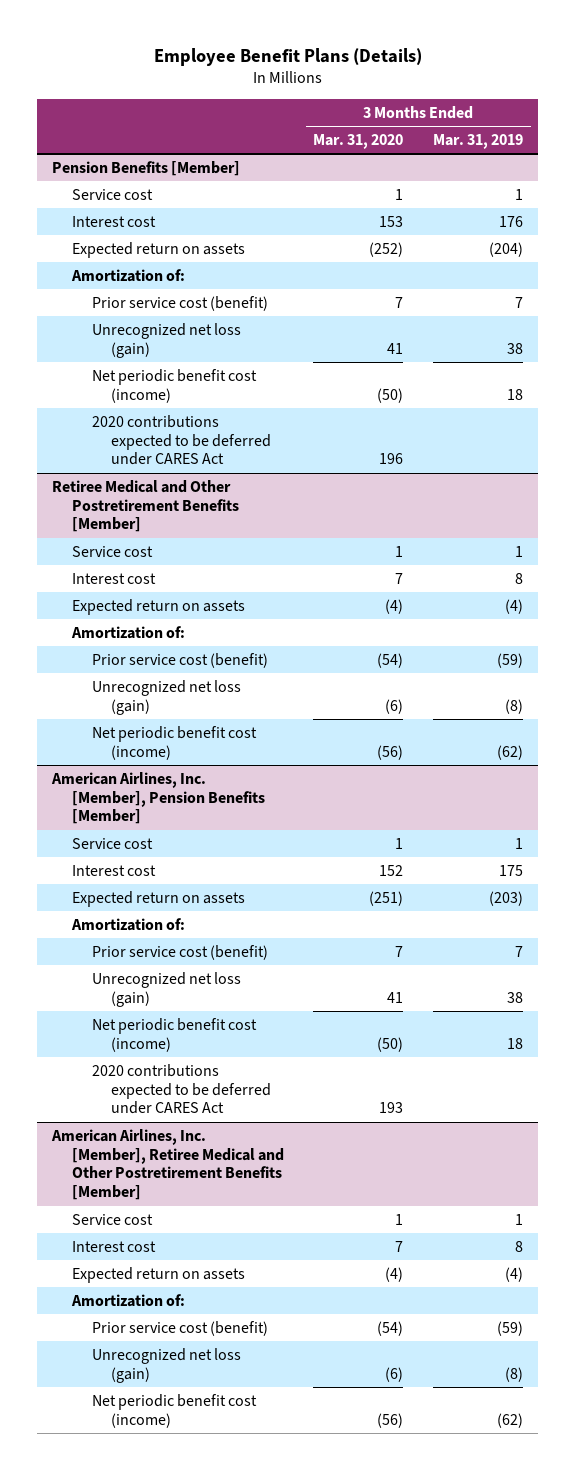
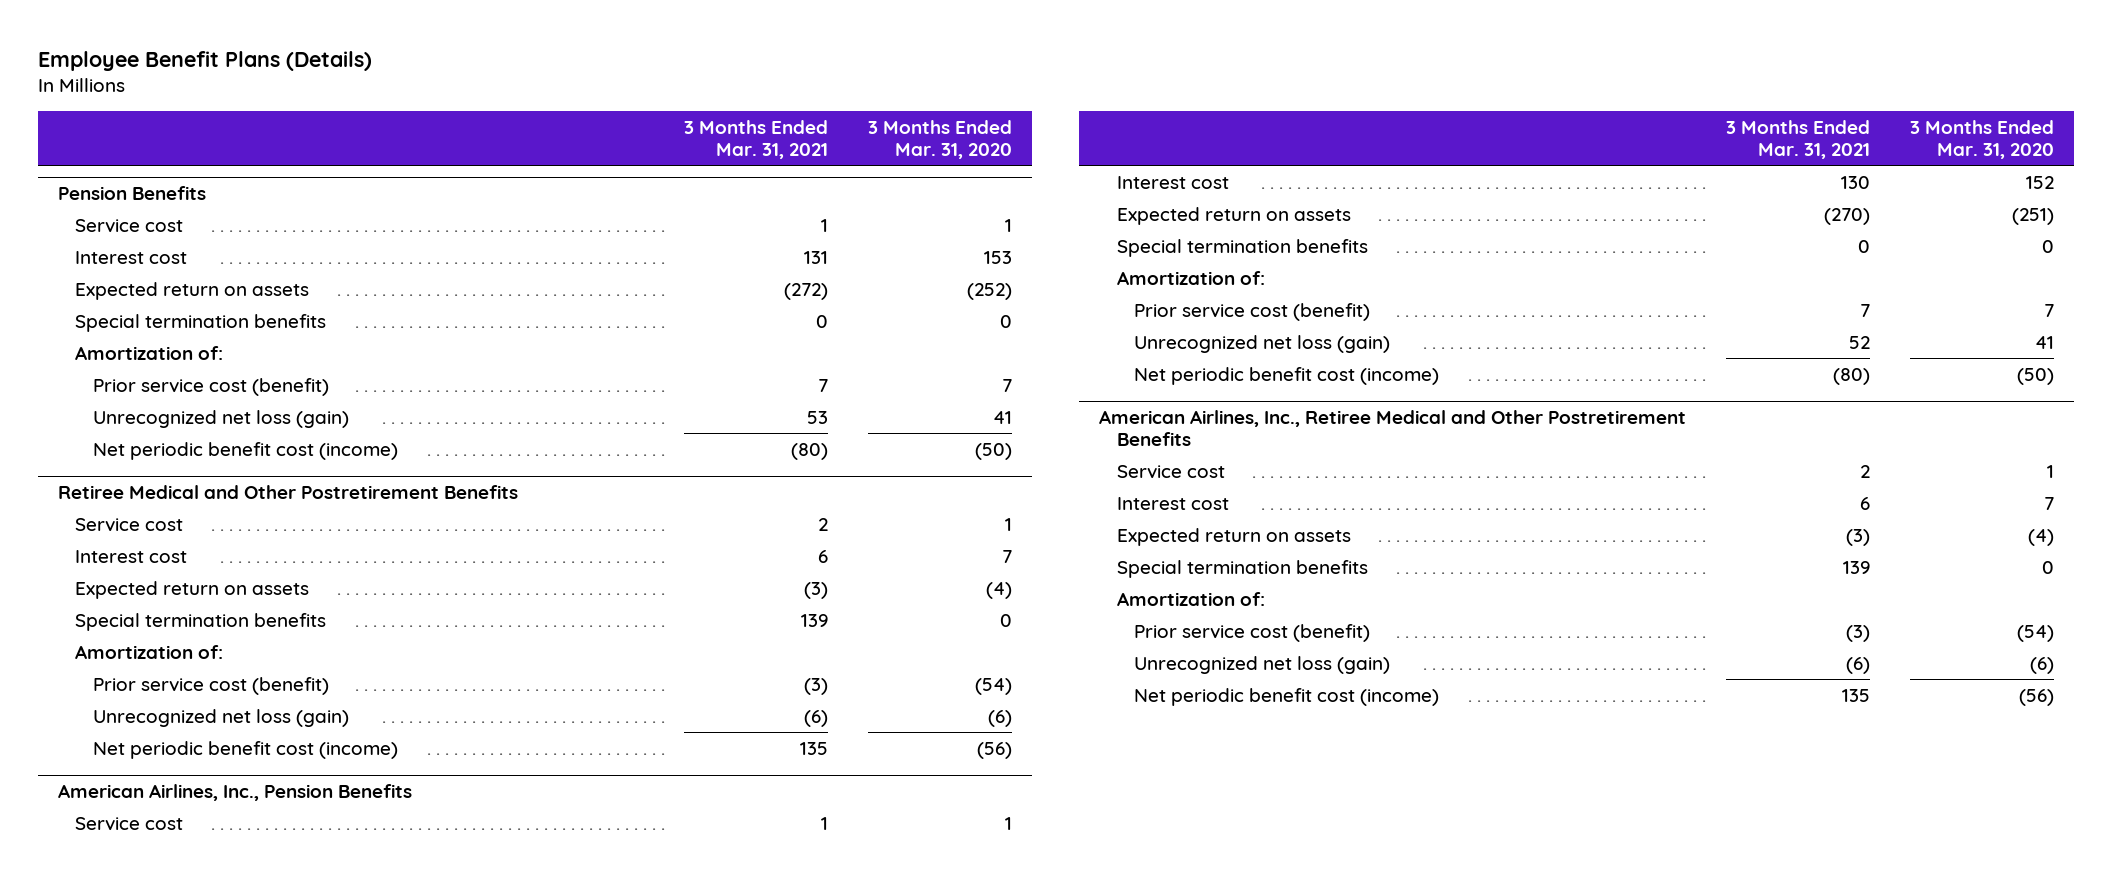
[433,134,524,150] Mar. 31, 2019 -> none
none -> [684,119,829,159] 3 Months Ended Mar. 31, 2021
[51,160,240,176] Pension Benefits [Member] -> [57,185,206,200] Pension Benefits
none -> [75,313,327,332] Special termination benefits
[91,414,272,466] 2020 contributions expected to be deferred under CARES Act -> none
[51,479,239,533] Retiree Medical and Other Postretirement Benefits [Member] -> [57,484,518,499] Retiree Medical and Other Postretirement Benefits
none -> [75,612,327,631] Special termination benefits
[50,771,265,825] American Airlines, Inc. [Member], Pension Benefits [Member] -> [57,783,412,801] American Airlines, Inc., Pension Benefits
none -> [1116,238,1368,257] Special termination benefits
[91,1063,272,1115] 2020 contributions expected to be deferred under CARES Act -> none
[50,1128,284,1201] American Airlines, Inc. [Member], Retiree Medical and Other Postretirement Benefits [Member] -> [1099,409,1687,447] American Airlines, Inc., Retiree Medical and Other Postretirement Benefits
none -> [1116,559,1368,578] Special termination benefits

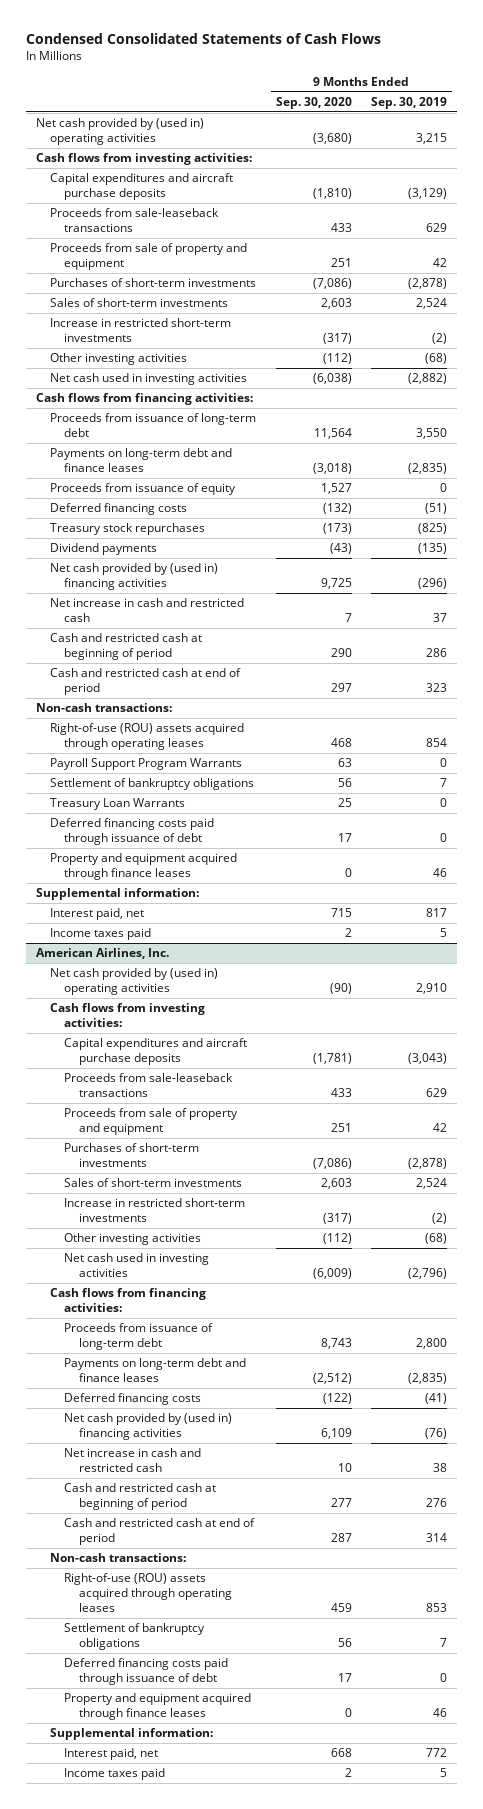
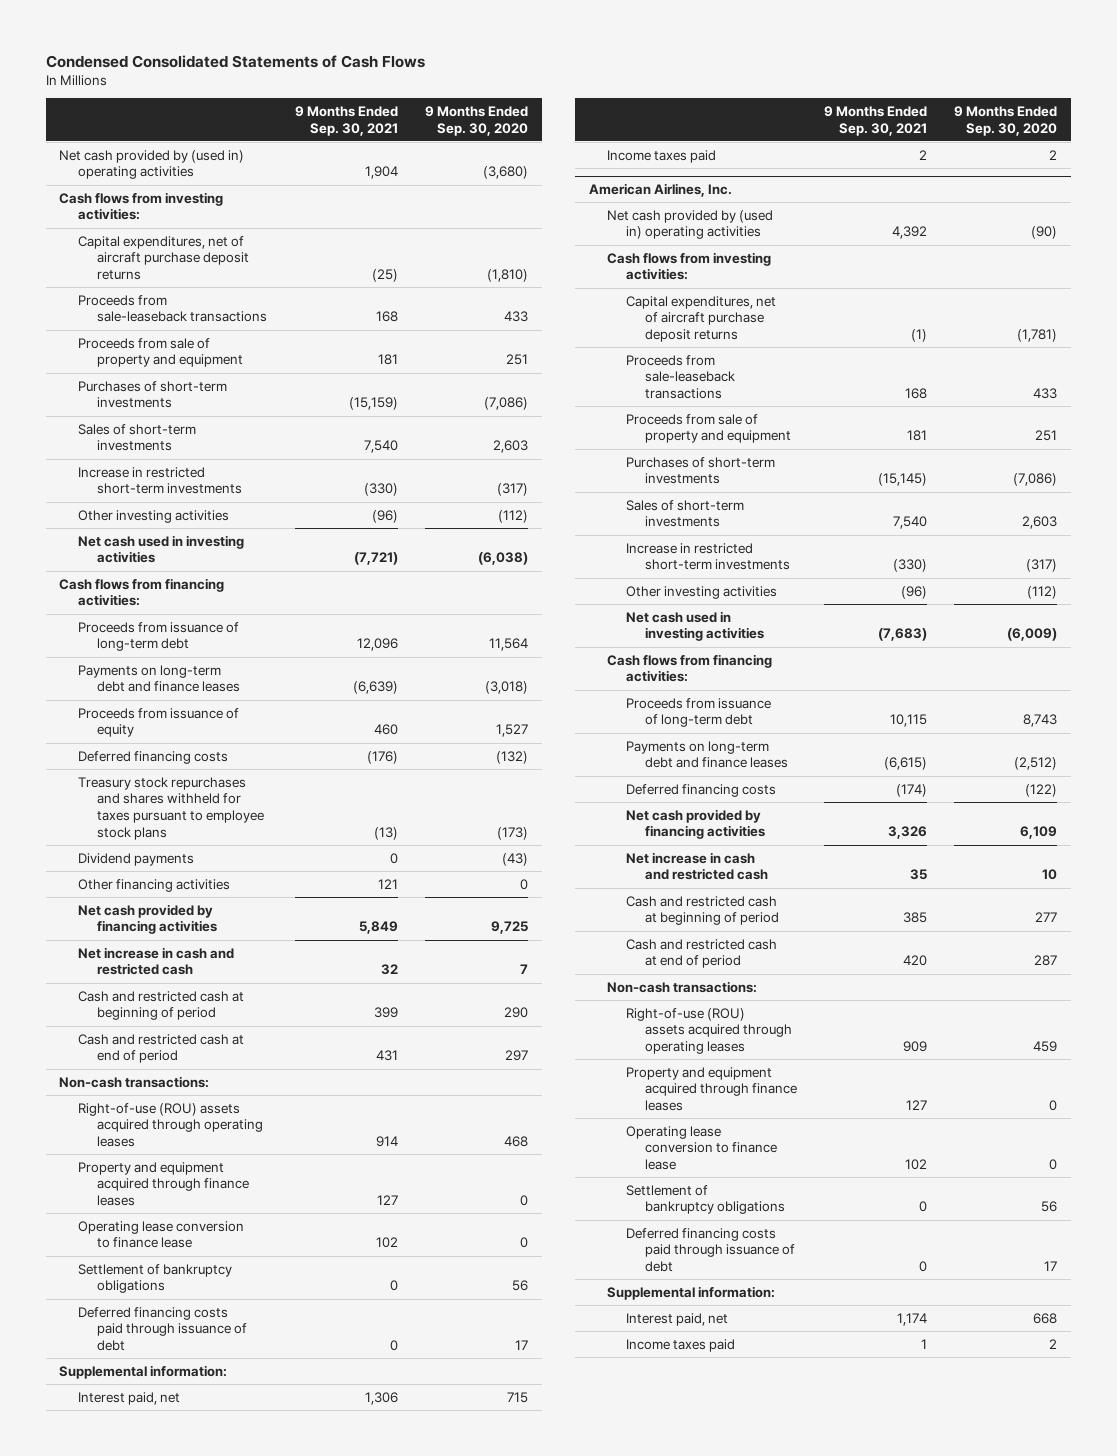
[370,97,447,110] Sep. 30, 2019 -> none
none -> [294,105,398,136] 9 Months Ended Sep. 30, 2021
[50,173,234,201] Capital expenditures and aircraft purchase deposits -> [78,235,249,281] Capital expenditures, net of aircraft purchase deposit returns
[50,523,206,536] Treasury stock repurchases -> [78,776,264,841] Treasury stock repurchases and shares withheld for taxes pursuant to employee stock plans
none -> [78,878,231,892] Other financing activities
[50,563,219,591] Net cash provided by (used in) financing activities -> [78,903,217,935] Net cash provided by financing activities
[50,758,243,771] Payroll Support Program Warrants -> none
[50,853,238,881] Property and equipment acquired through finance leases -> [78,1161,249,1207] Property and equipment acquired through finance leases
none -> [78,1220,245,1249] Operating lease conversion to finance lease
[50,798,186,811] Treasury Loan Warrants -> none
[64,1038,248,1066] Capital expenditures and aircraft purchase deposits -> [626,295,777,343] Capital expenditures, net of aircraft purchase deposit returns
[64,1413,233,1441] Net cash provided by (used in) financing activities -> [626,808,765,840] Net cash provided by financing activities
[64,1693,252,1721] Property and equipment acquired through finance leases -> [626,1066,797,1112] Property and equipment acquired through finance leases
none -> [626,1125,777,1171] Operating lease conversion to finance lease

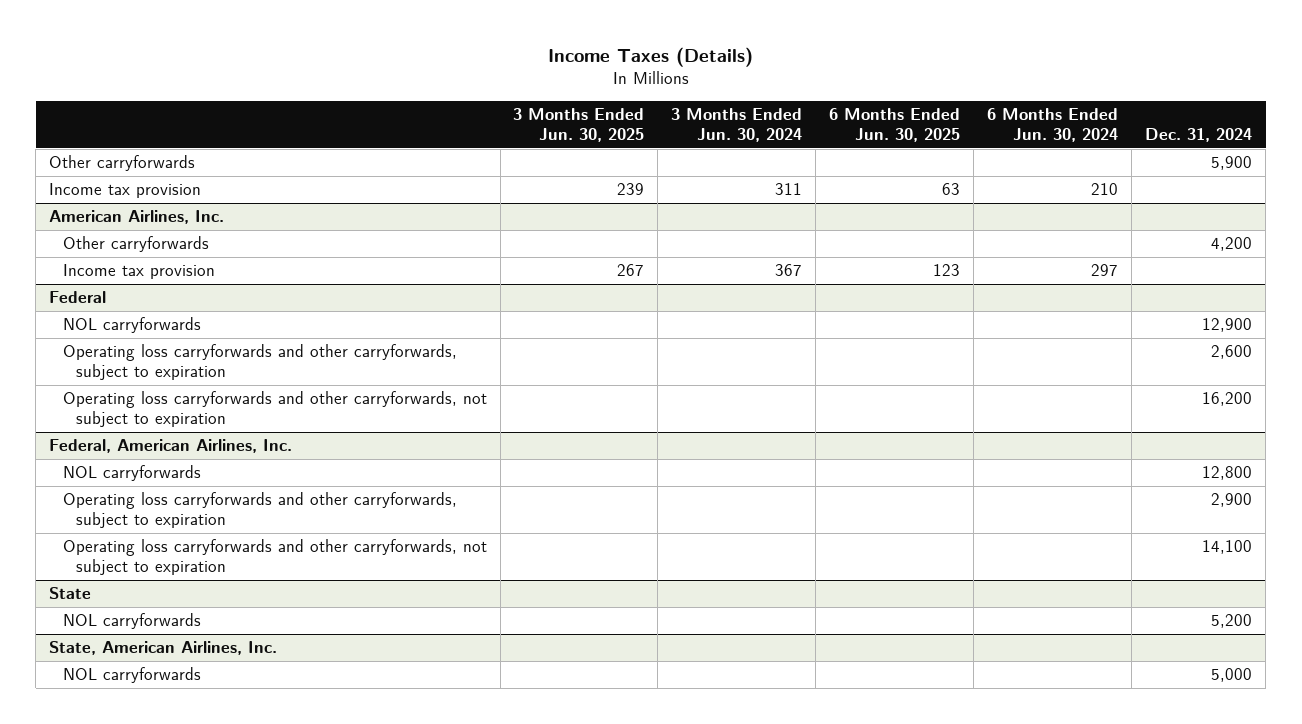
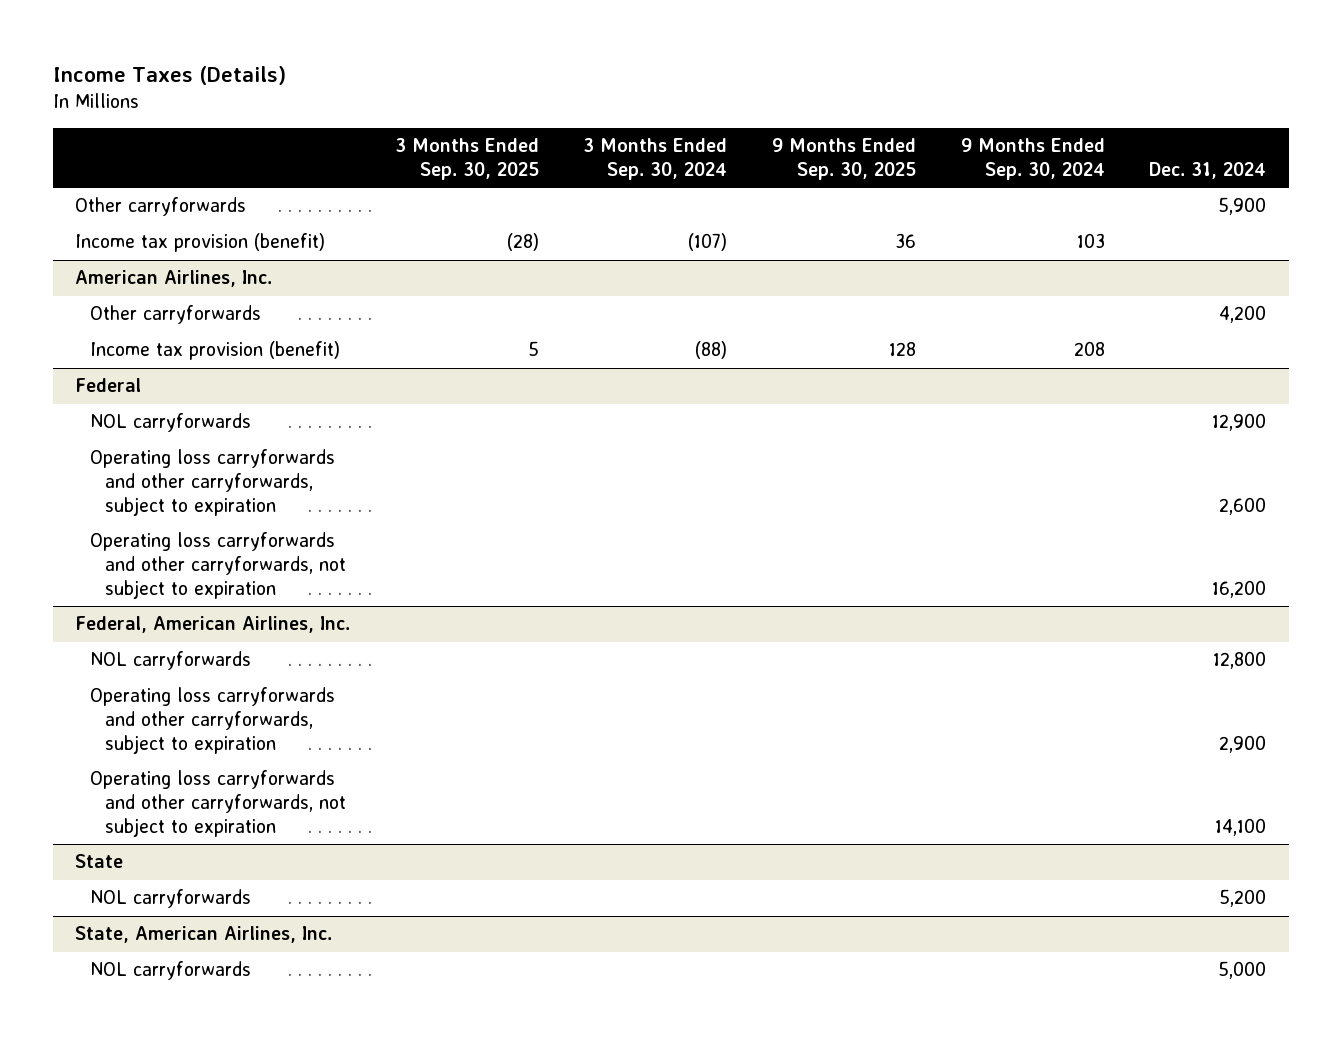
[513,108,645,143] 3 Months Ended Jun. 30, 2025 -> none
[671,108,803,143] 3 Months Ended Jun. 30, 2024 -> none
[829,108,961,143] 6 Months Ended Jun. 30, 2025 -> none
[987,108,1119,143] 6 Months Ended Jun. 30, 2024 -> none
none -> [394,138,539,180] 3 Months Ended Sep. 30, 2025
none -> [583,138,728,180] 3 Months Ended Sep. 30, 2024
none -> [771,138,916,180] 9 Months Ended Sep. 30, 2025
none -> [960,138,1105,180] 9 Months Ended Sep. 30, 2024
[49,183,202,199] Income tax provision -> [74,233,325,253] Income tax provision (benefit)
[62,264,215,280] Income tax provision -> [90,341,341,361] Income tax provision (benefit)

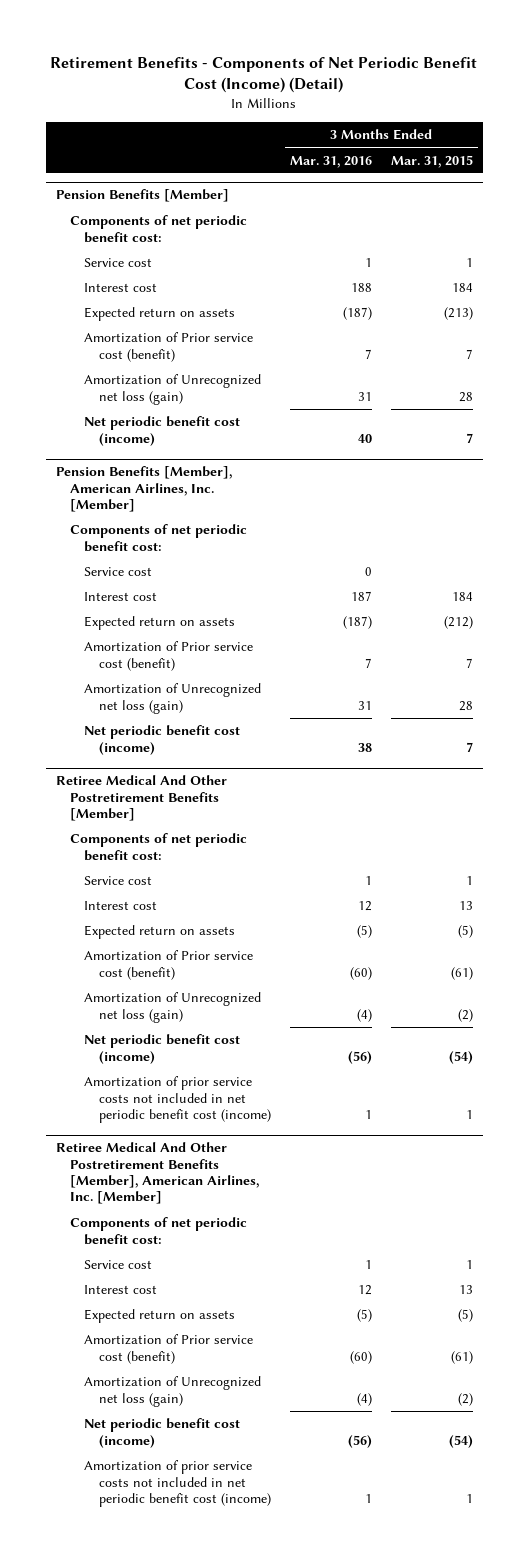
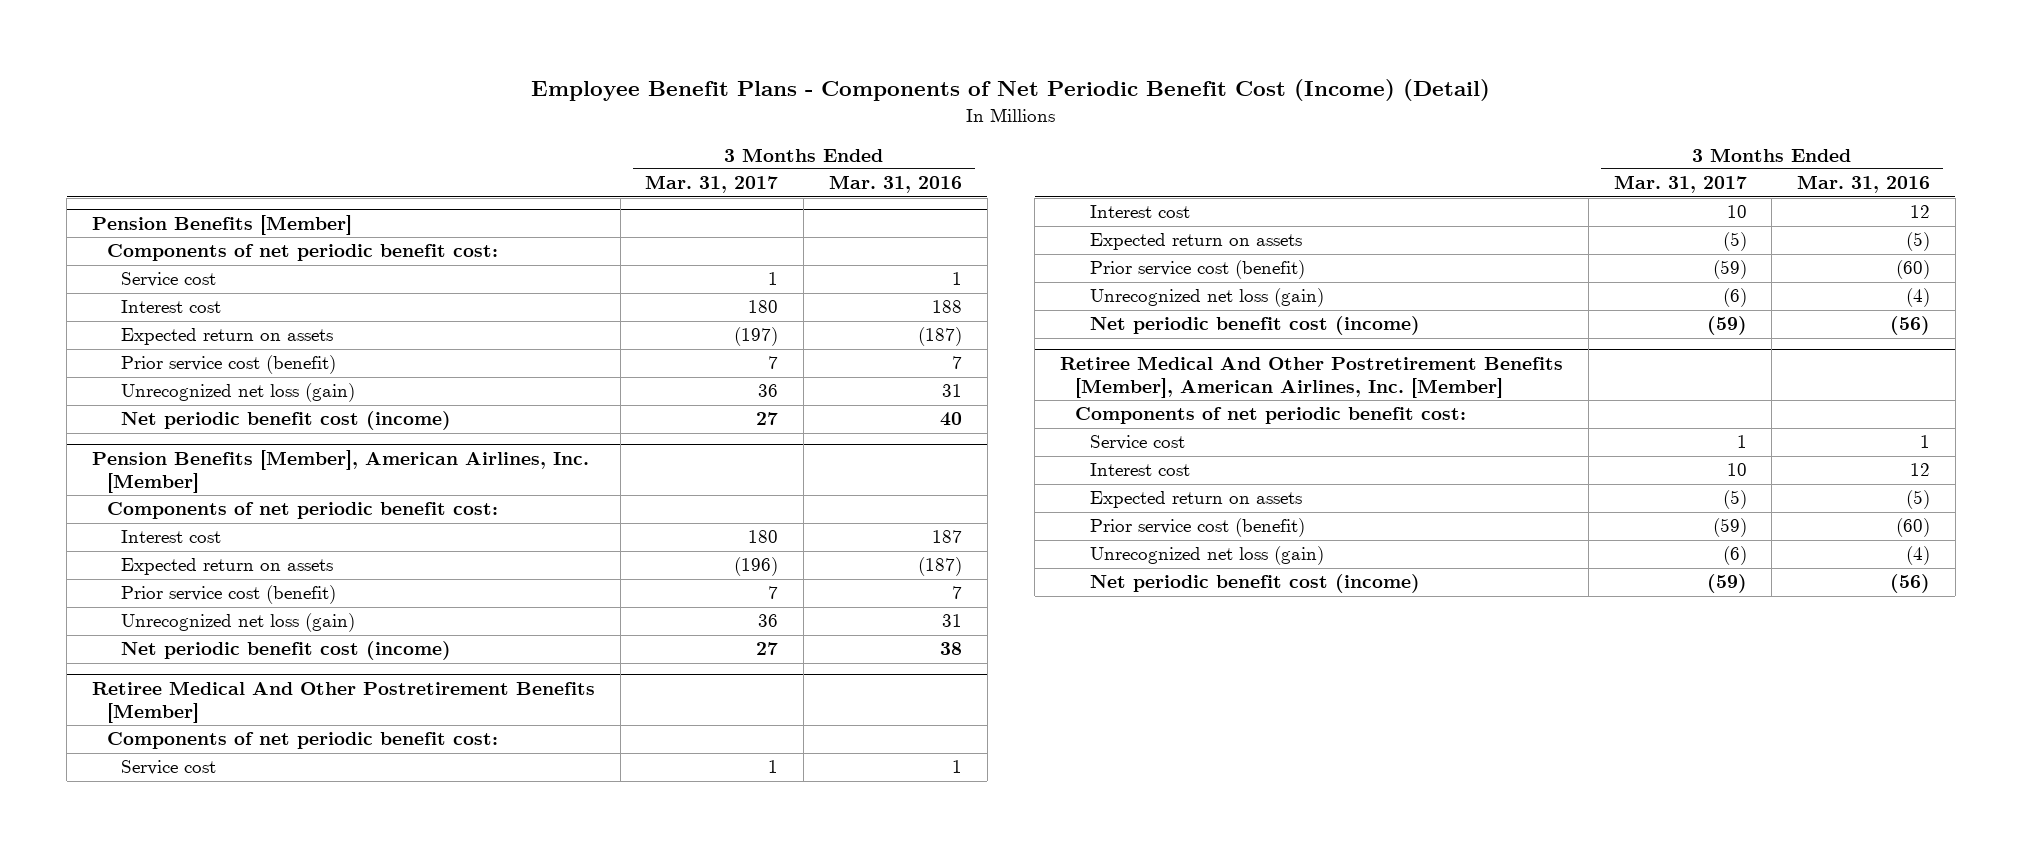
[50,56,478,94] Retirement Benefits - Components of Net Periodic Benefit Cost (Income) (Detail) -> [531,79,1491,102] Employee Benefit Plans - Components of Net Periodic Benefit Cost (Income) (Detail)
[391,154,474,168] Mar. 31, 2015 -> none
none -> [645,175,779,194] Mar. 31, 2017
[84,332,254,362] Amortization of Prior service cost (benefit) -> [121,355,337,375] Prior service cost (benefit)
[84,374,262,405] Amortization of Unrecognized net loss (gain) -> [121,383,356,403] Unrecognized net loss (gain)
[84,567,153,577] Service cost -> none
[84,641,254,671] Amortization of Prior service cost (benefit) -> [121,585,337,605] Prior service cost (benefit)
[84,683,262,714] Amortization of Unrecognized net loss (gain) -> [121,613,356,633] Unrecognized net loss (gain)
[84,950,254,980] Amortization of Prior service cost (benefit) -> [1089,260,1305,280] Prior service cost (benefit)
[84,992,262,1023] Amortization of Unrecognized net loss (gain) -> [1089,288,1324,308] Unrecognized net loss (gain)
[84,1076,271,1123] Amortization of prior service costs not included in net periodic benefit cost (income) -> none
[84,1334,254,1364] Amortization of Prior service cost (benefit) -> [1089,518,1305,538] Prior service cost (benefit)
[84,1376,262,1407] Amortization of Unrecognized net loss (gain) -> [1089,546,1324,566] Unrecognized net loss (gain)
[84,1460,271,1507] Amortization of prior service costs not included in net periodic benefit cost (income) -> none

